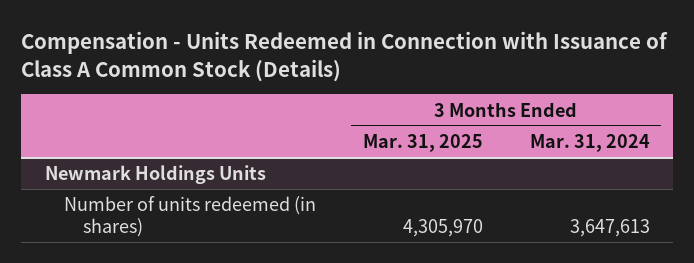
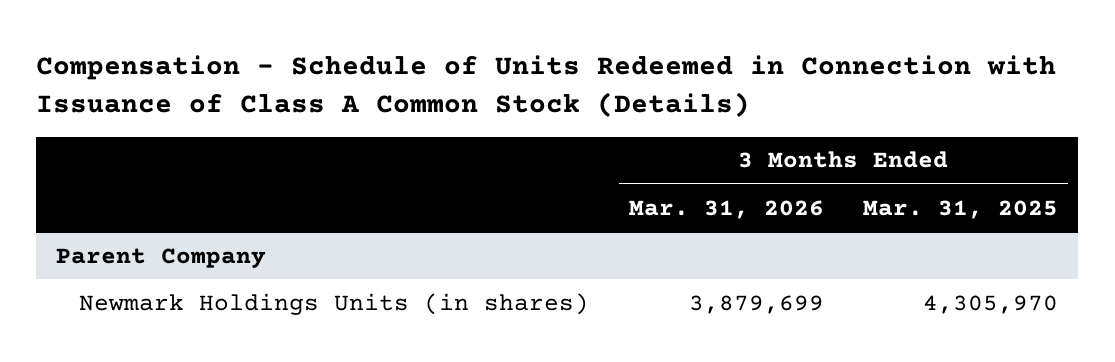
[21,30,669,82] Compensation - Units Redeemed in Connection with Issuance of Class A Common Stock (Details) -> [36,55,1057,118] Compensation - Schedule of Units Redeemed in Connection with Issuance of Class A Common Stock (Details)
[529,134,650,153] Mar. 31, 2024 -> none
none -> [628,199,824,219] Mar. 31, 2026
[44,165,266,185] Newmark Holdings Units -> [56,247,267,268] Parent Company
[63,196,316,238] Number of units redeemed (in shares) -> [78,292,589,315] Newmark Holdings Units (in shares)

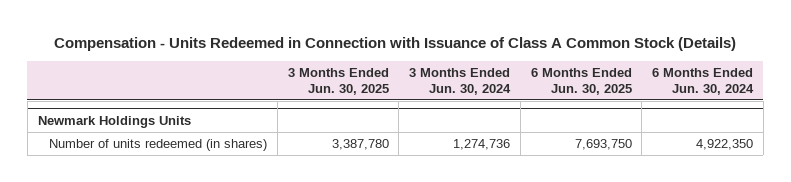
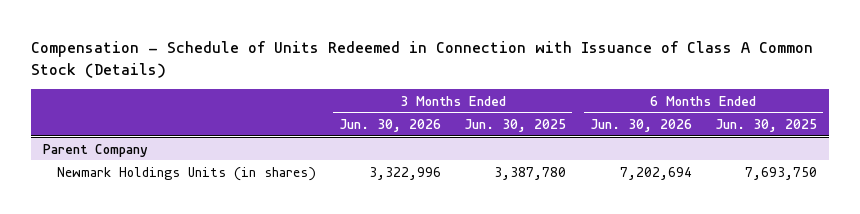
[54,36,737,51] Compensation - Units Redeemed in Connection with Issuance of Class A Common Stock (Details) -> [31,40,814,78] Compensation - Schedule of Units Redeemed in Connection with Issuance of Class A Common Stock (Details)
[409,68,512,95] 3 Months Ended Jun. 30, 2024 -> none
[651,68,754,95] 6 Months Ended Jun. 30, 2024 -> none
none -> [338,118,441,132] Jun. 30, 2026
none -> [589,118,692,132] Jun. 30, 2026
[37,116,191,129] Newmark Holdings Units -> [42,143,148,157] Parent Company
[49,139,268,152] Number of units redeemed (in shares) -> [56,166,316,181] Newmark Holdings Units (in shares)

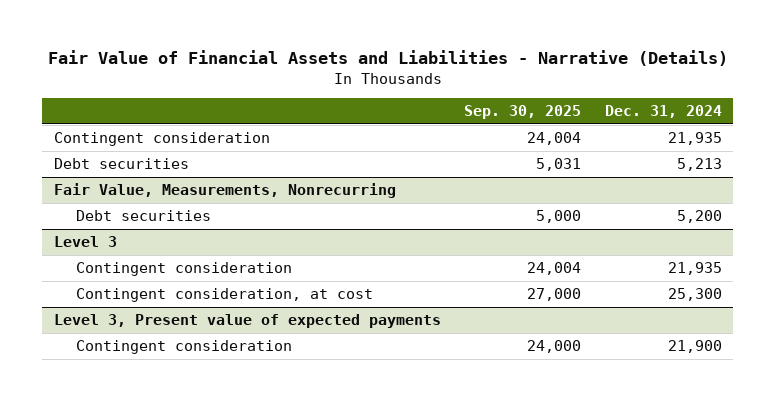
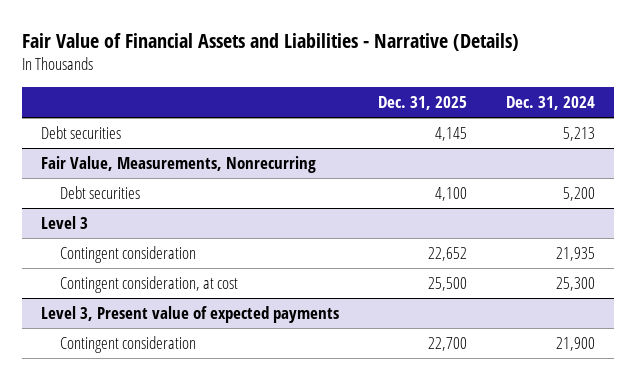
[464,105,582,120] Sep. 30, 2025 -> none
none -> [377,96,467,111] Dec. 31, 2025
[53,132,270,147] Contingent consideration -> none

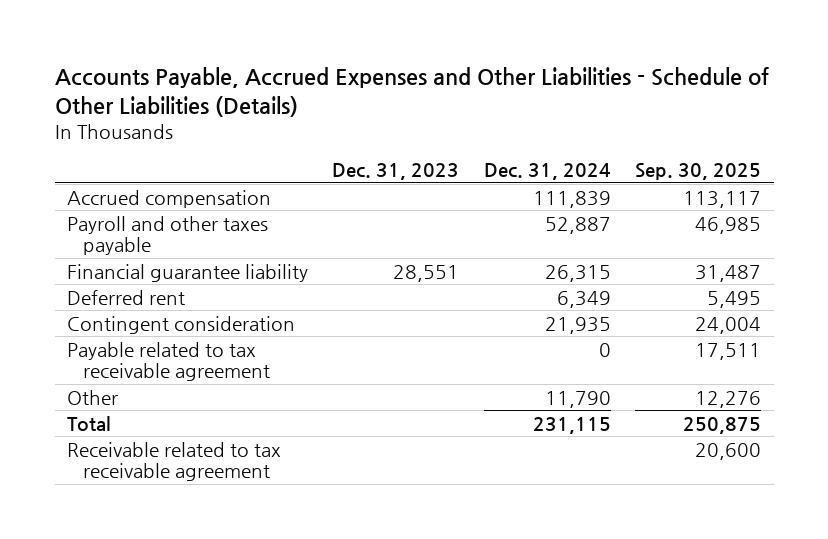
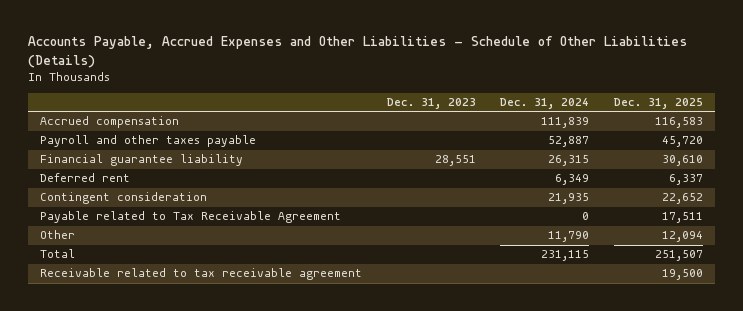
[635,162,762,180] Sep. 30, 2025 -> none
none -> [613,98,703,110] Dec. 31, 2025
[66,341,270,382] Payable related to tax receivable agreement -> [40,211,342,224] Payable related to Tax Receivable Agreement

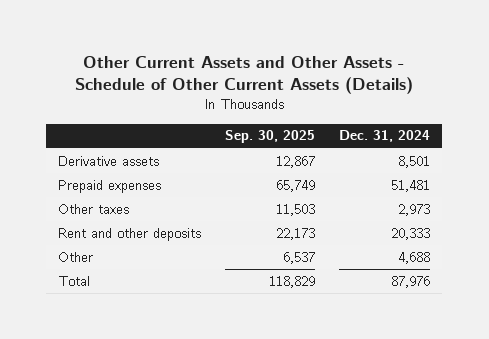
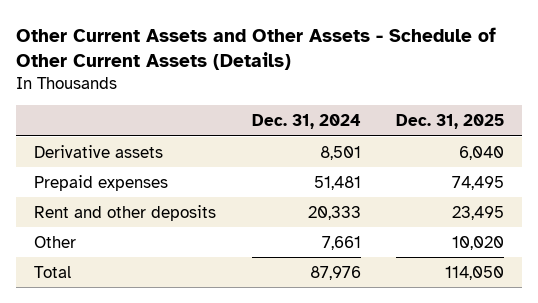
[225,130,316,144] Sep. 30, 2025 -> none
none -> [396,114,505,130] Dec. 31, 2025
[58,203,130,214] Other taxes -> none
[398,251,431,264] 4,688 -> [321,235,361,250] 7,661

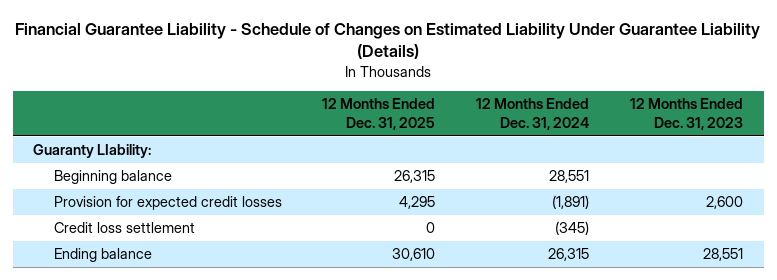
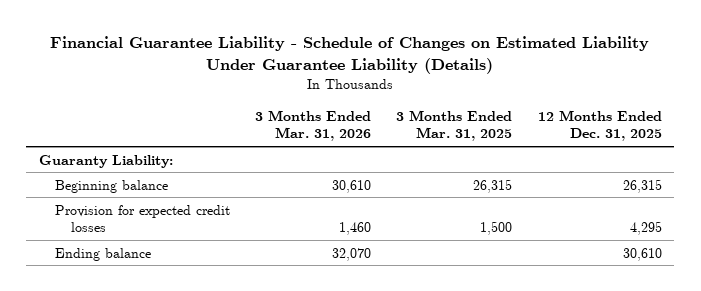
[476,98,590,130] 12 Months Ended Dec. 31, 2024 -> none
[630,98,744,130] 12 Months Ended Dec. 31, 2023 -> none
none -> [255,109,372,142] 3 Months Ended Mar. 31, 2026
none -> [396,109,513,142] 3 Months Ended Mar. 31, 2025
[33,144,152,159] Guaranty LIability: -> [38,154,173,168] Guaranty Liability:
[53,222,195,234] Credit loss settlement -> none

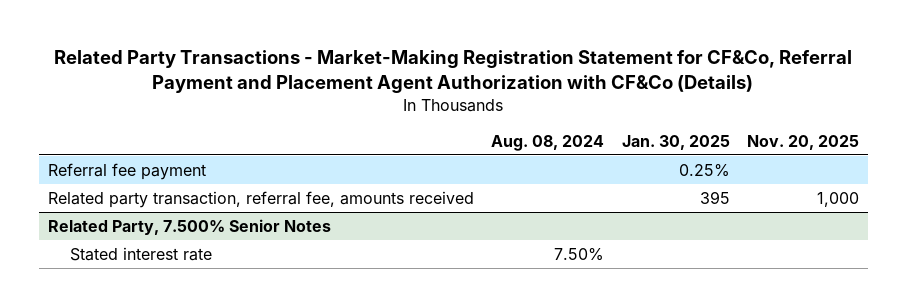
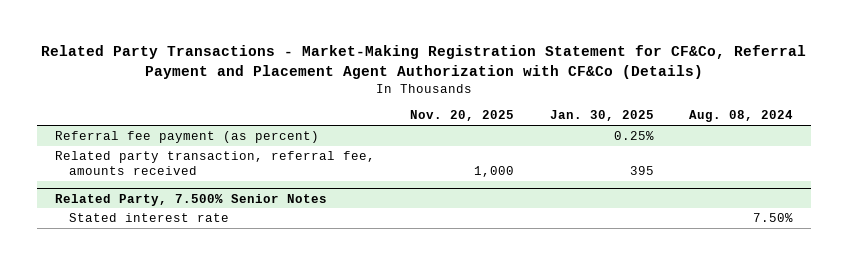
[47,162,206,180] Referral fee payment -> [54,131,319,144] Referral fee payment (as percent)

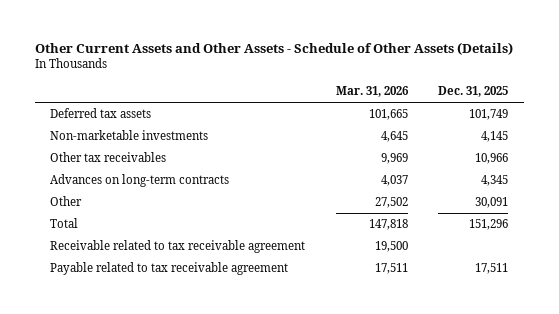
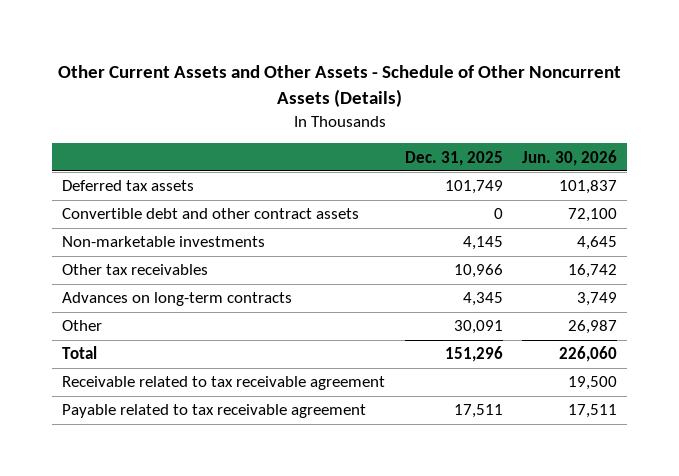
[34,41,513,55] Other Current Assets and Other Assets - Schedule of Other Assets (Details) -> [57,65,621,108] Other Current Assets and Other Assets - Schedule of Other Noncurrent Assets (Details)
[335,86,409,98] Mar. 31, 2026 -> none
none -> [522,149,618,166] Jun. 30, 2026
none -> [62,208,360,220] Convertible debt and other contract assets

